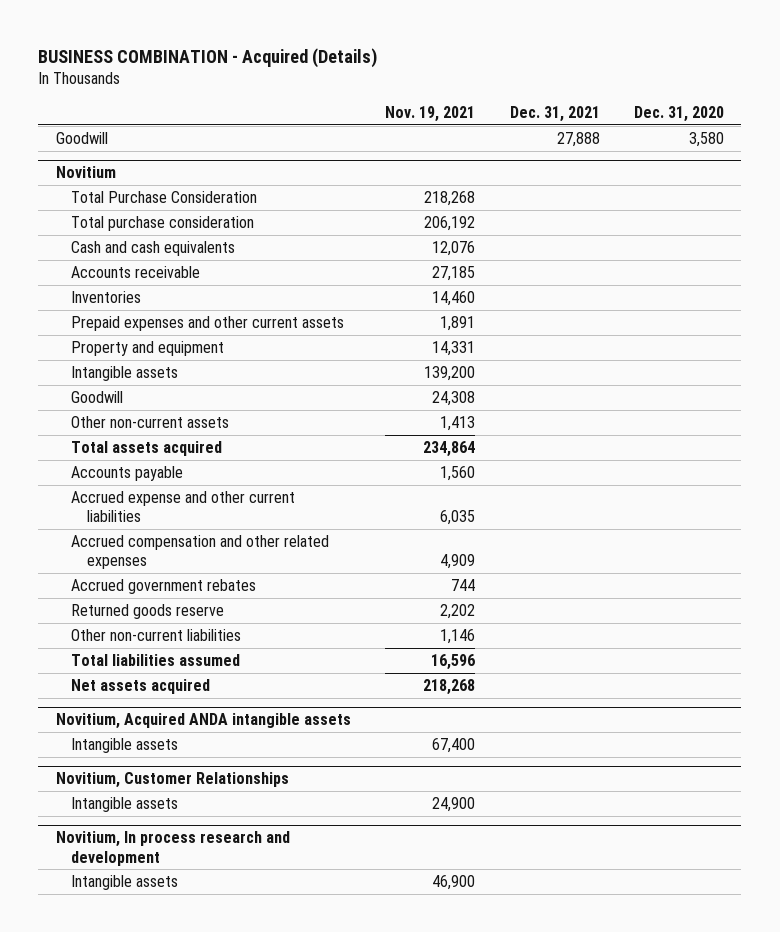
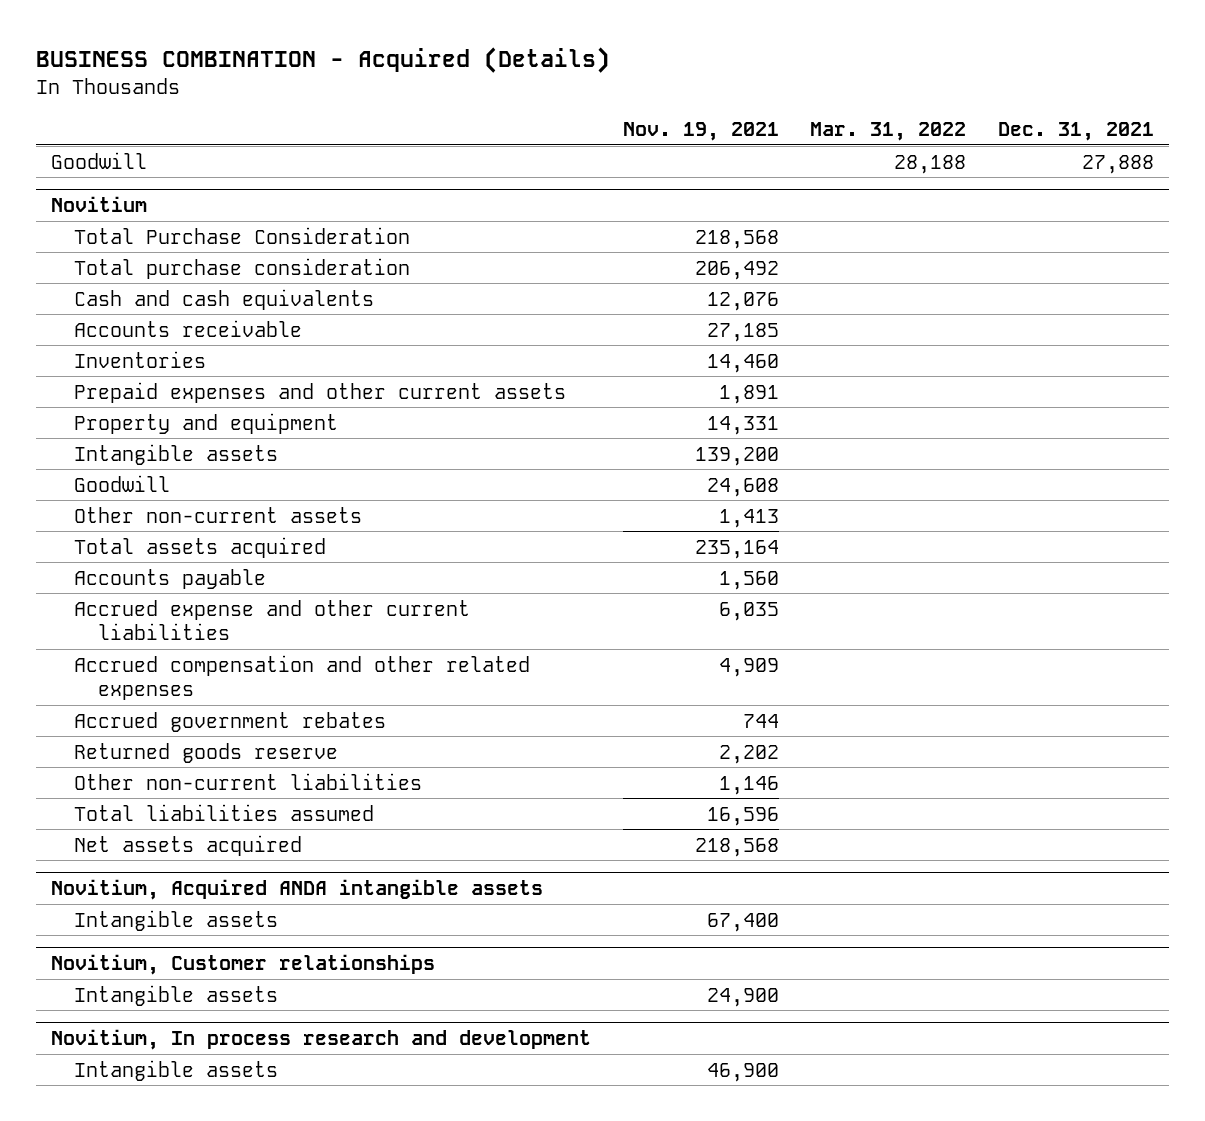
[634,105,725,122] Dec. 31, 2020 -> none
none -> [810,122,967,142] Mar. 31, 2022
[424,190,476,206] 218,268 -> [694,229,779,249] 218,568
[424,215,476,231] 206,192 -> [694,260,779,280] 206,492
[432,390,476,406] 24,308 -> [706,477,779,497] 24,608
[423,440,476,457] 234,864 -> [694,539,779,559] 235,164
[423,678,476,695] 218,268 -> [694,837,779,857] 218,568
[55,772,289,789] Novitium, Customer Relationships -> [51,954,436,976] Novitium, Customer relationships

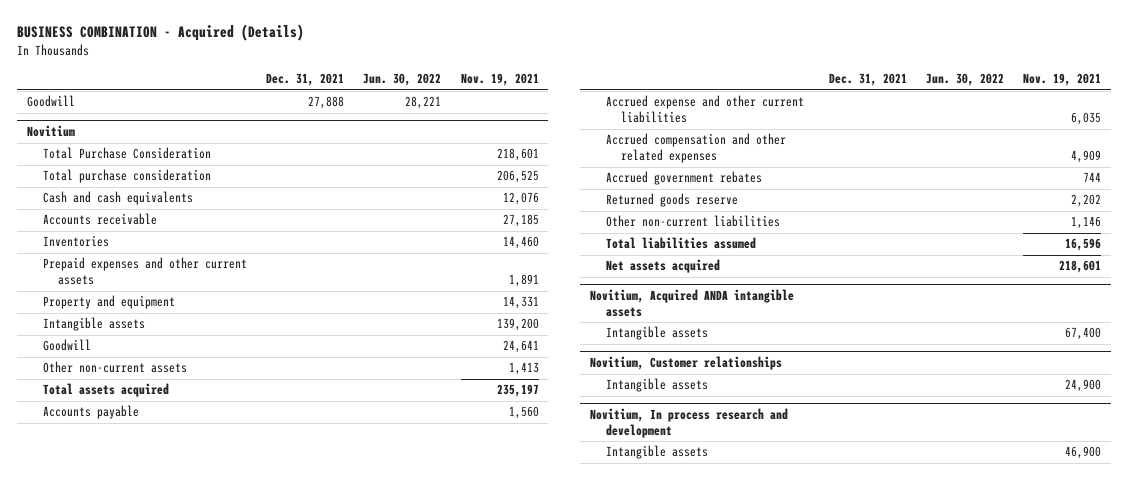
[810,122,967,142] Mar. 31, 2022 -> none
none -> [363,73,442,87] Jun. 30, 2022
[694,229,779,249] 218,568 -> [496,148,539,162] 218,601
[694,260,779,280] 206,492 -> [496,170,539,184] 206,525
[706,477,779,497] 24,608 -> [502,340,539,354] 24,641
[694,539,779,559] 235,164 -> [496,384,539,398] 235,197
[694,837,779,857] 218,568 -> [1059,260,1102,274] 218,601

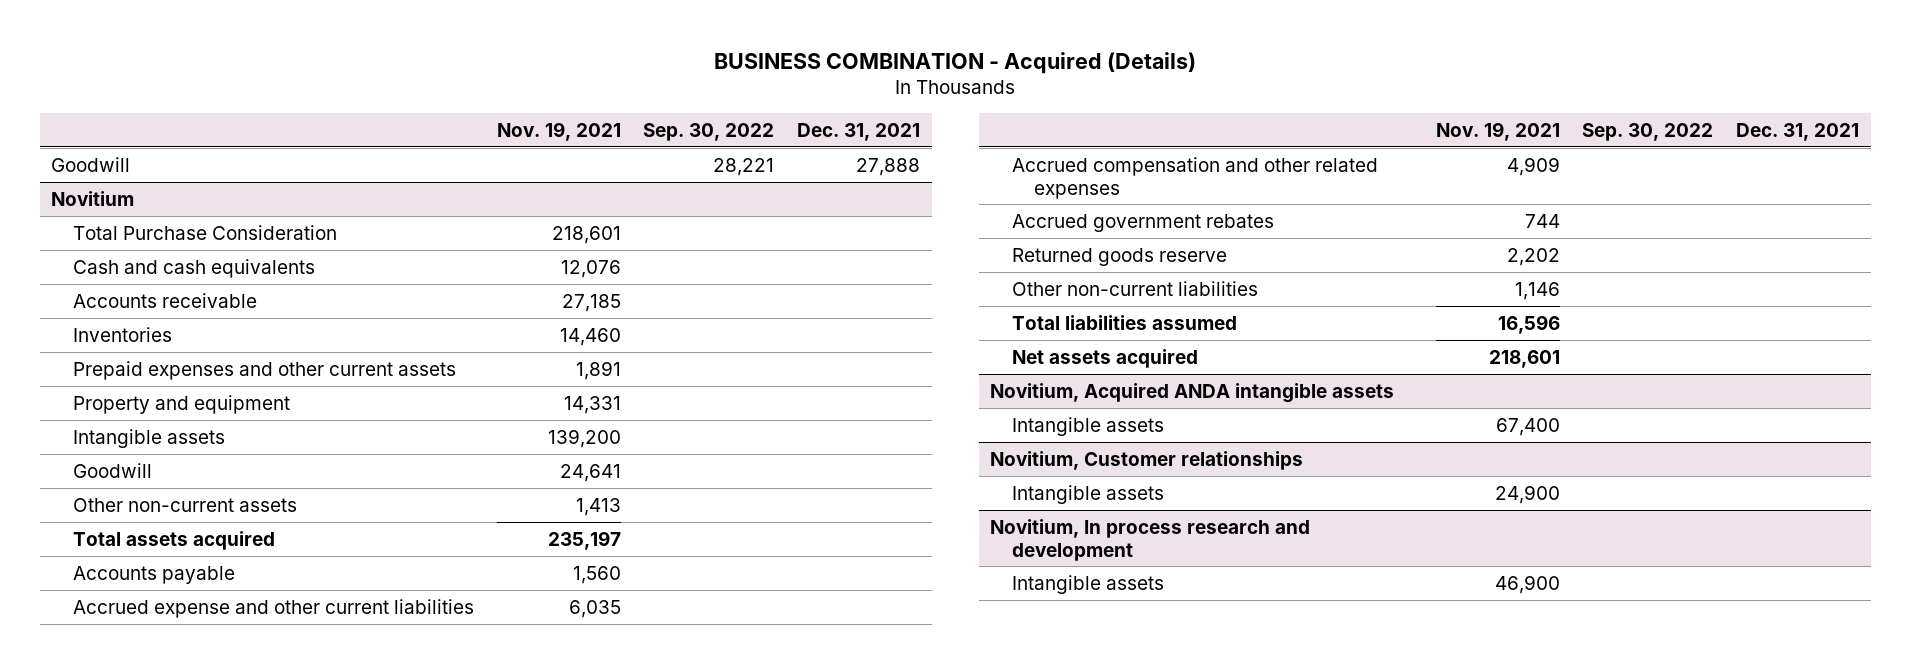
[363,73,442,87] Jun. 30, 2022 -> none
none -> [643,122,775,141] Sep. 30, 2022
[42,169,211,184] Total purchase consideration -> none

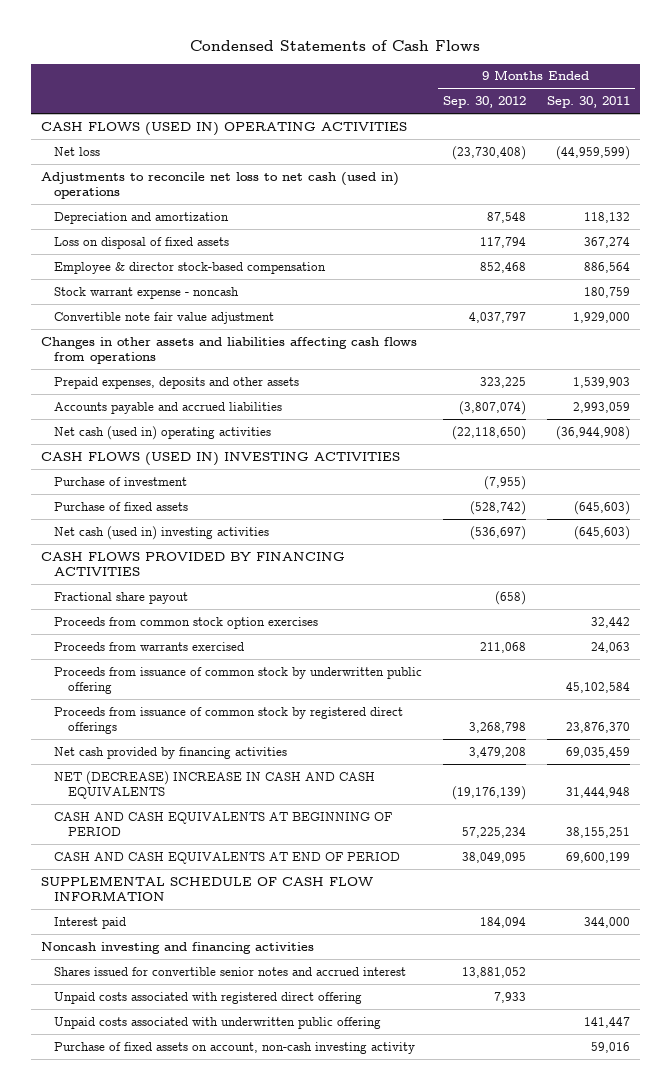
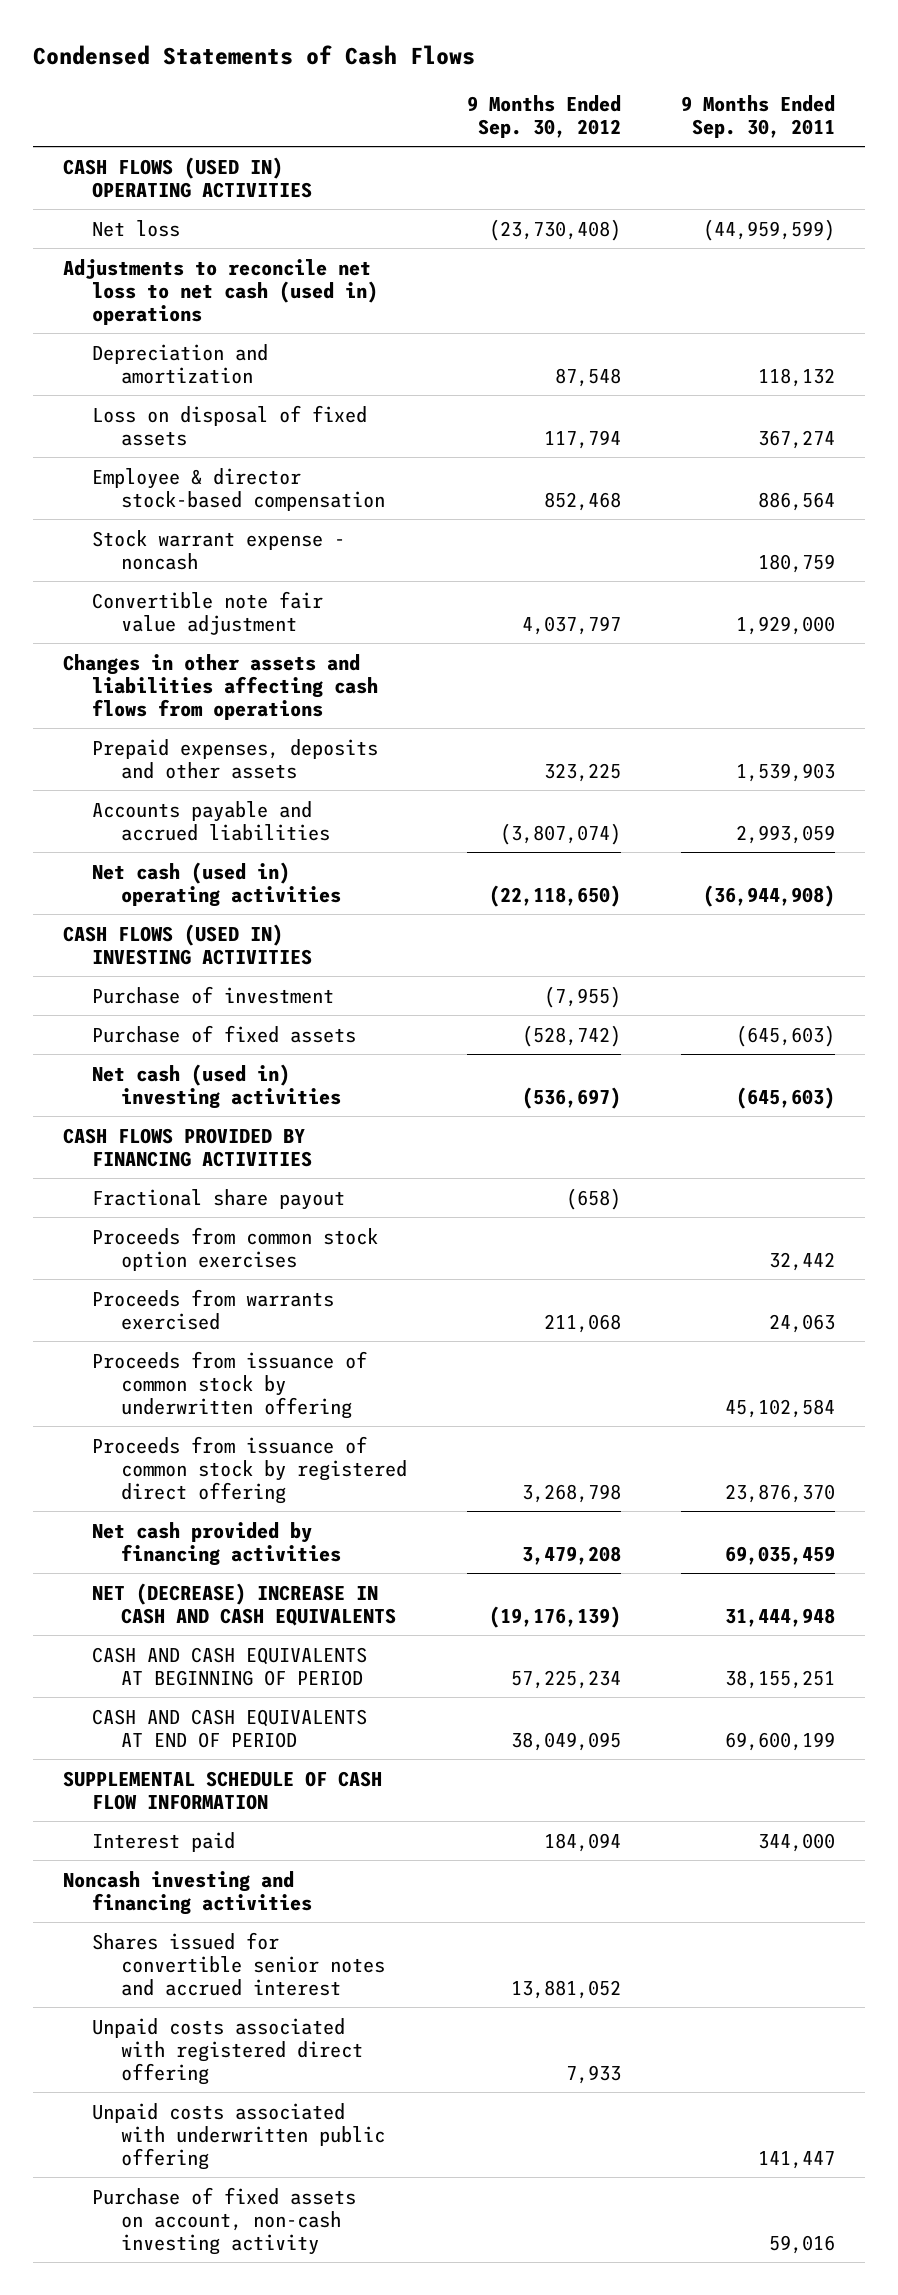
[54,666,423,694] Proceeds from issuance of common stock by underwritten public offering -> [91,1350,367,1420] Proceeds from issuance of common stock by underwritten offering
[54,706,404,734] Proceeds from issuance of common stock by registered direct offerings -> [91,1435,408,1505] Proceeds from issuance of common stock by registered direct offering

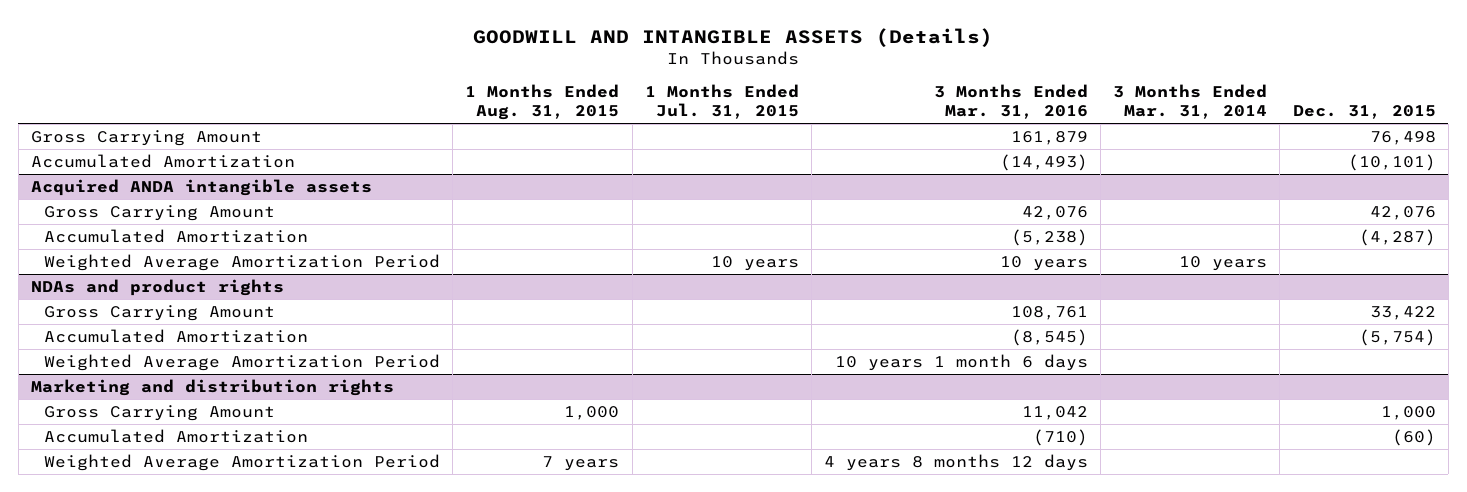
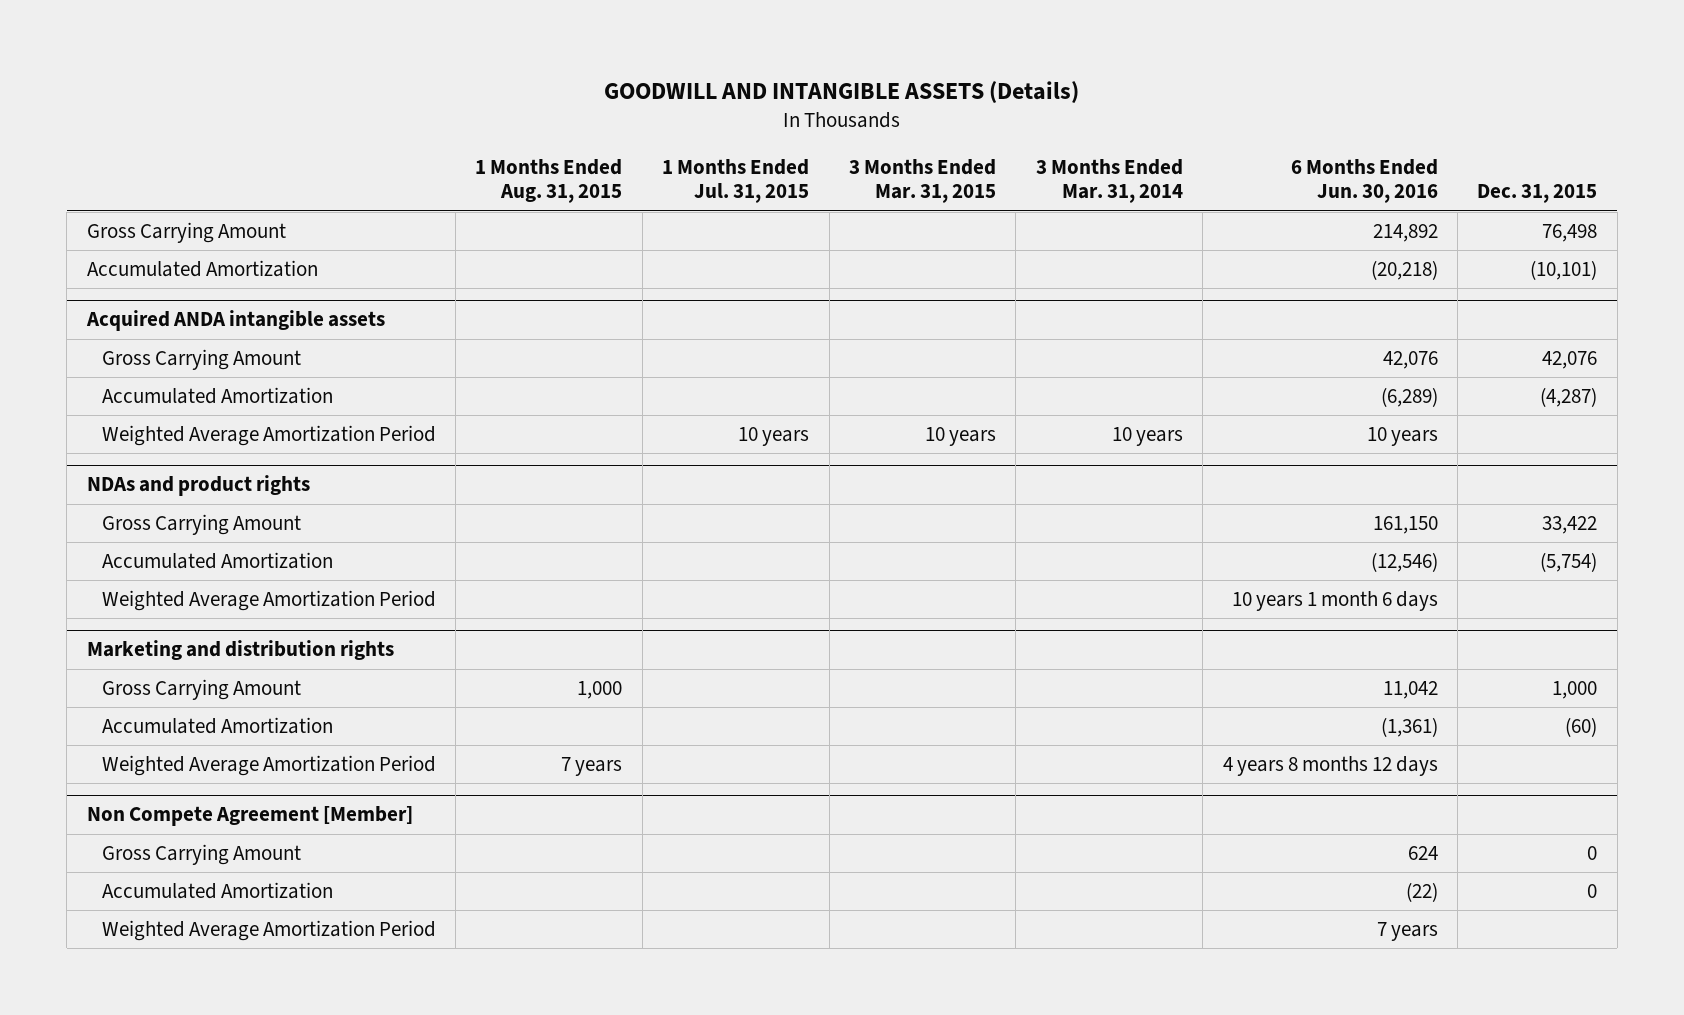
[934,84,1089,120] 3 Months Ended Mar. 31, 2016 -> none
none -> [849,158,997,204] 3 Months Ended Mar. 31, 2015
none -> [1290,158,1438,204] 6 Months Ended Jun. 30, 2016
none -> [86,806,413,827] Non Compete Agreement [Member]
none -> [101,844,301,866] Gross Carrying Amount
none -> [101,882,333,900] Accumulated Amortization
none -> [101,920,436,942] Weighted Average Amortization Period

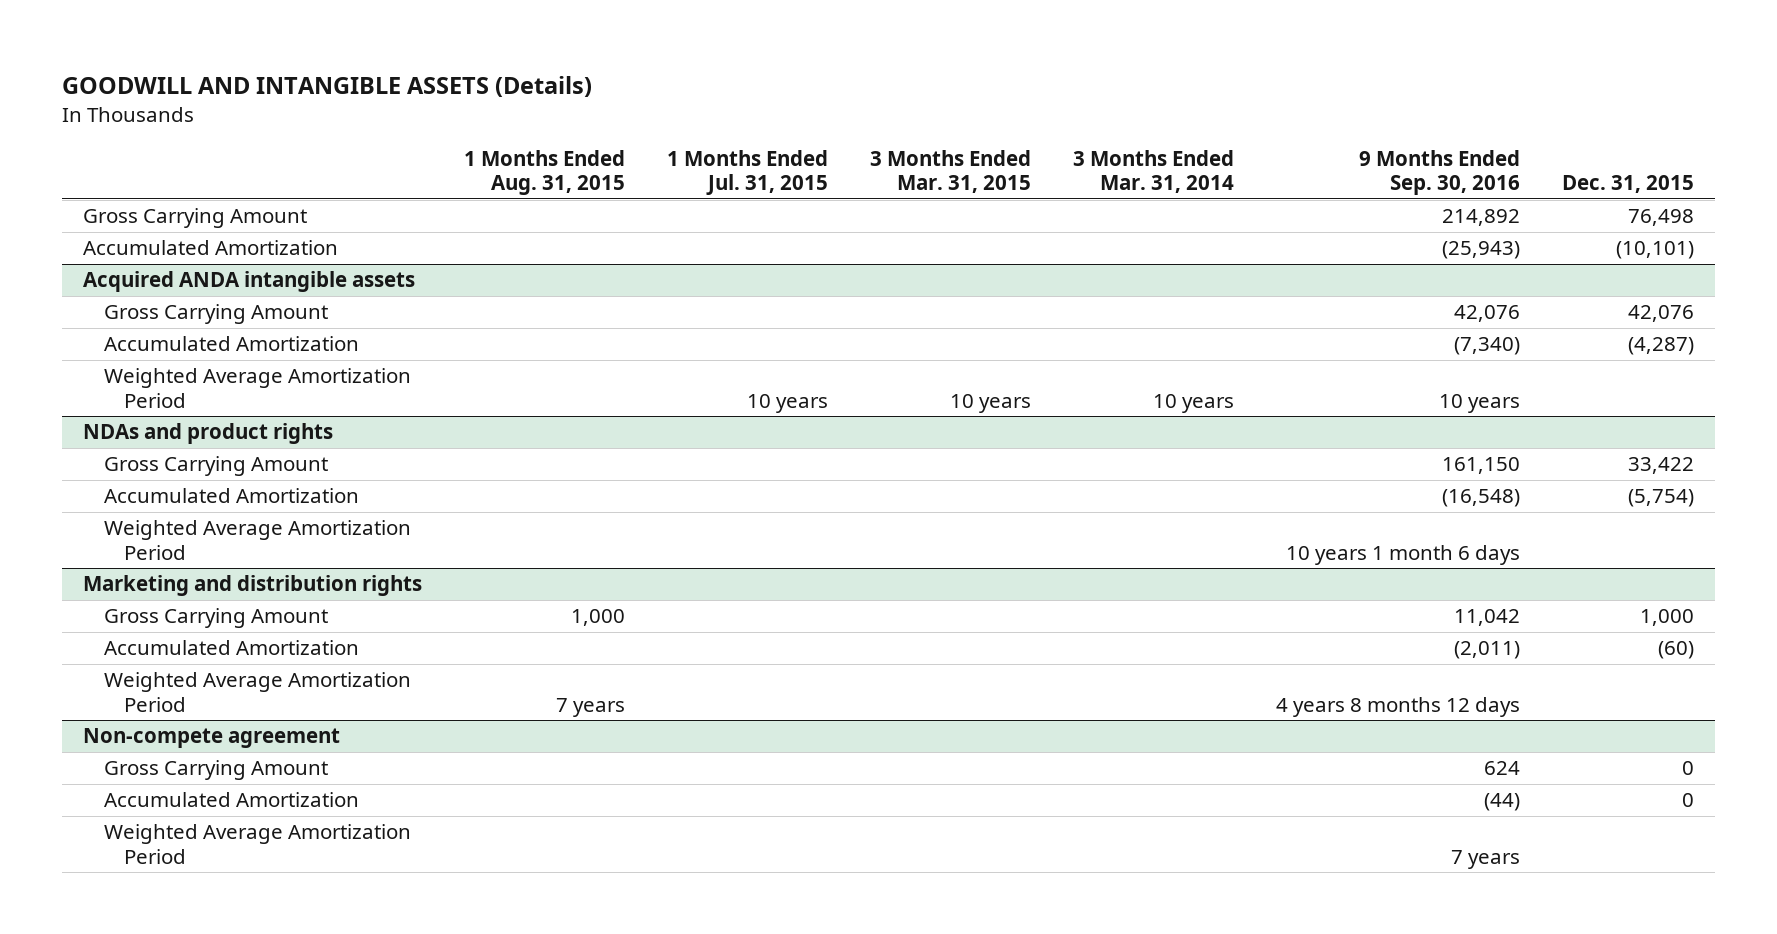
[1290,158,1438,204] 6 Months Ended Jun. 30, 2016 -> none
none -> [1358,150,1520,196] 9 Months Ended Sep. 30, 2016
[86,806,413,827] Non Compete Agreement [Member] -> [83,728,341,749] Non-compete agreement

